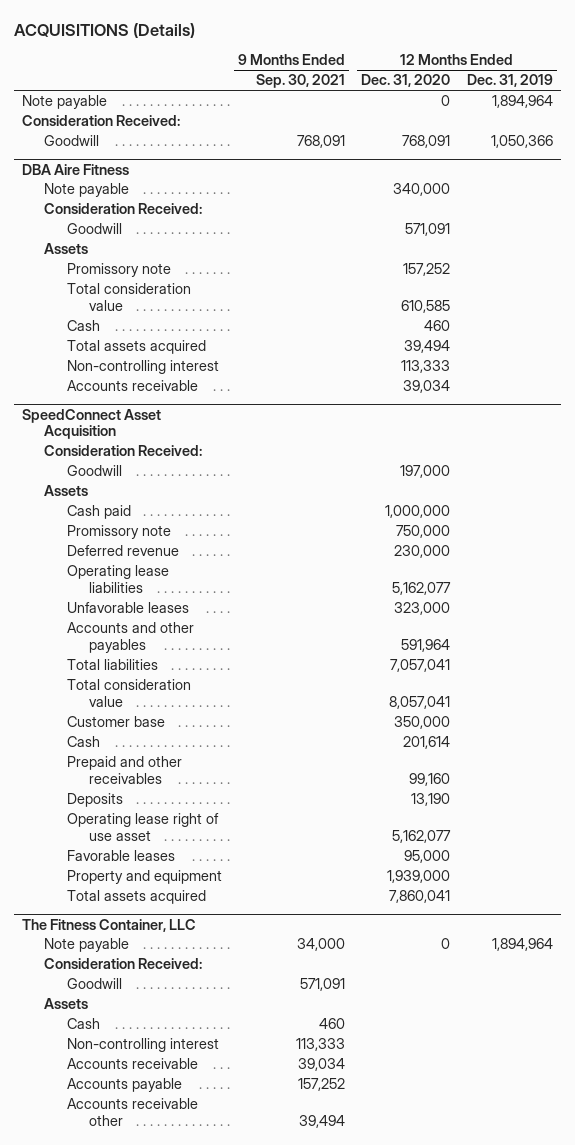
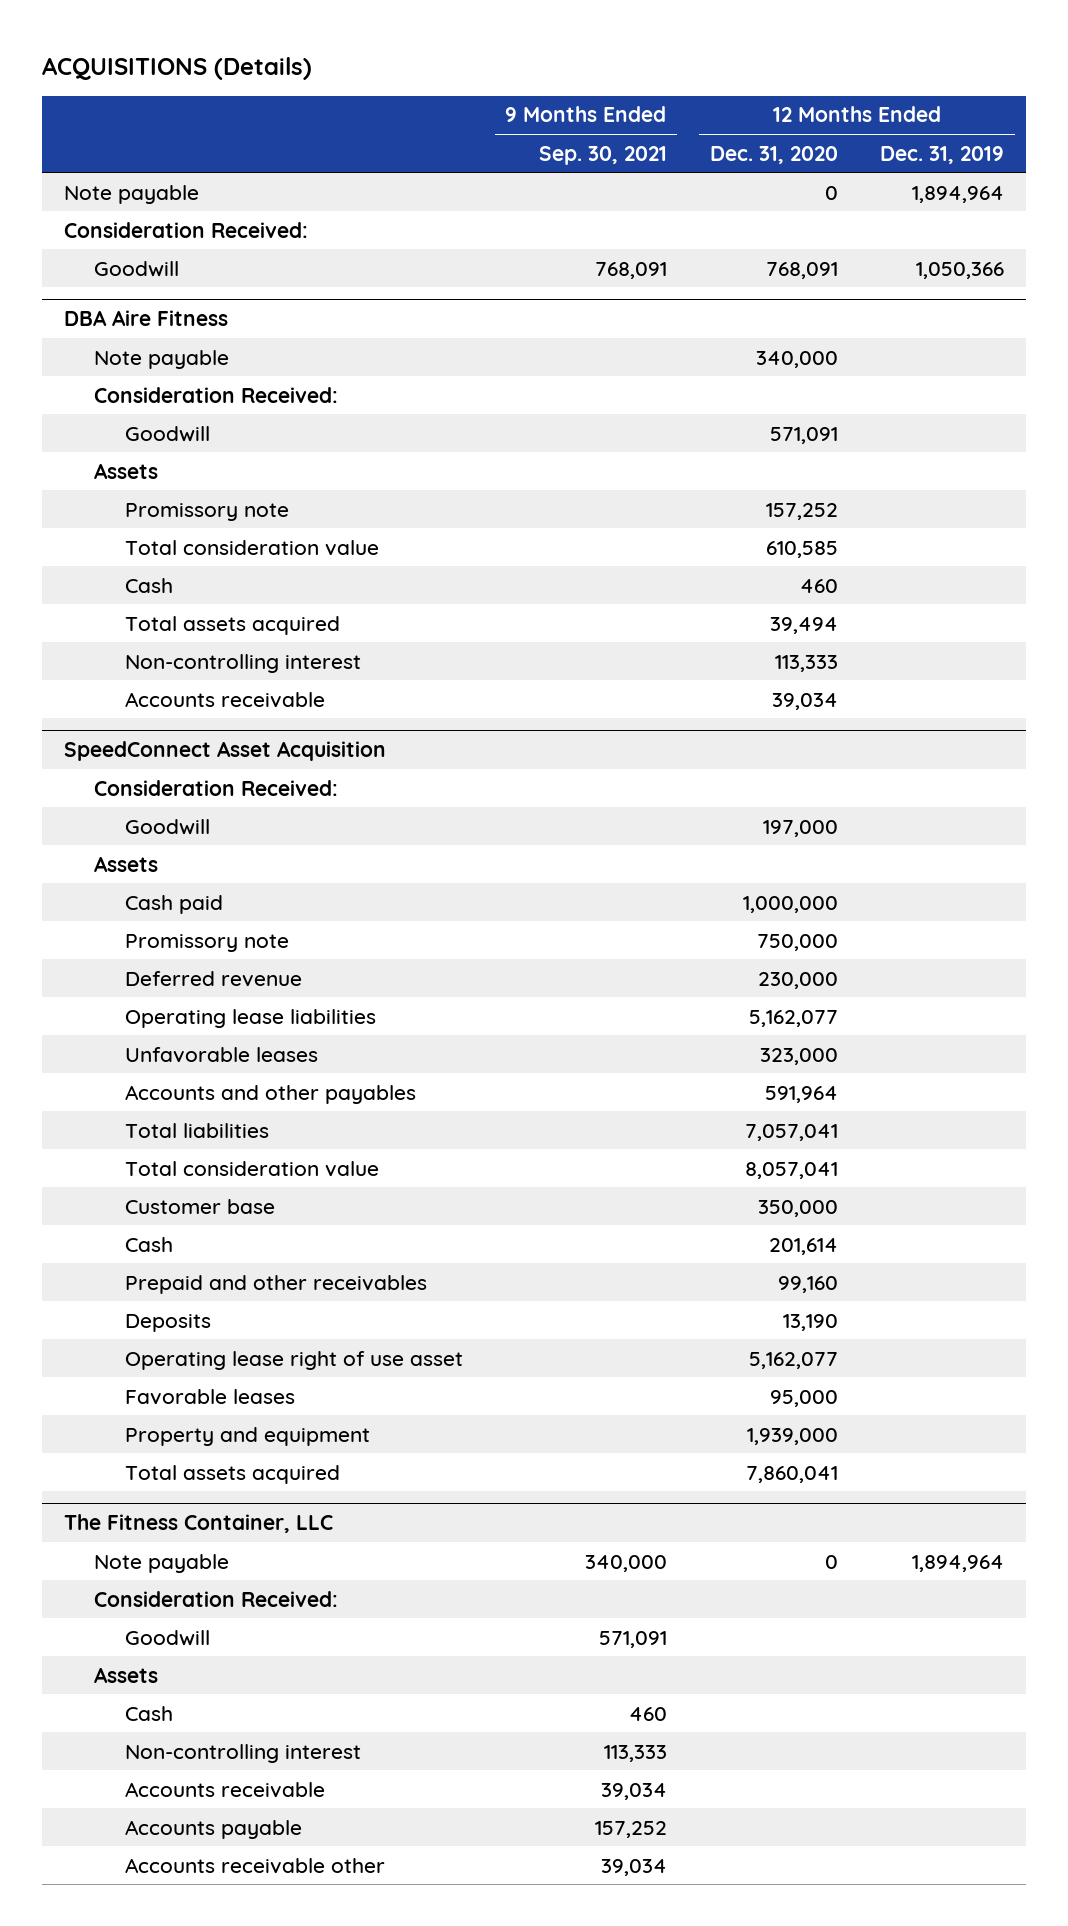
[297,938,346,952] 34,000 -> [584,1554,667,1572] 340,000
[299,1114,346,1128] 39,494 -> [600,1858,667,1876] 39,034

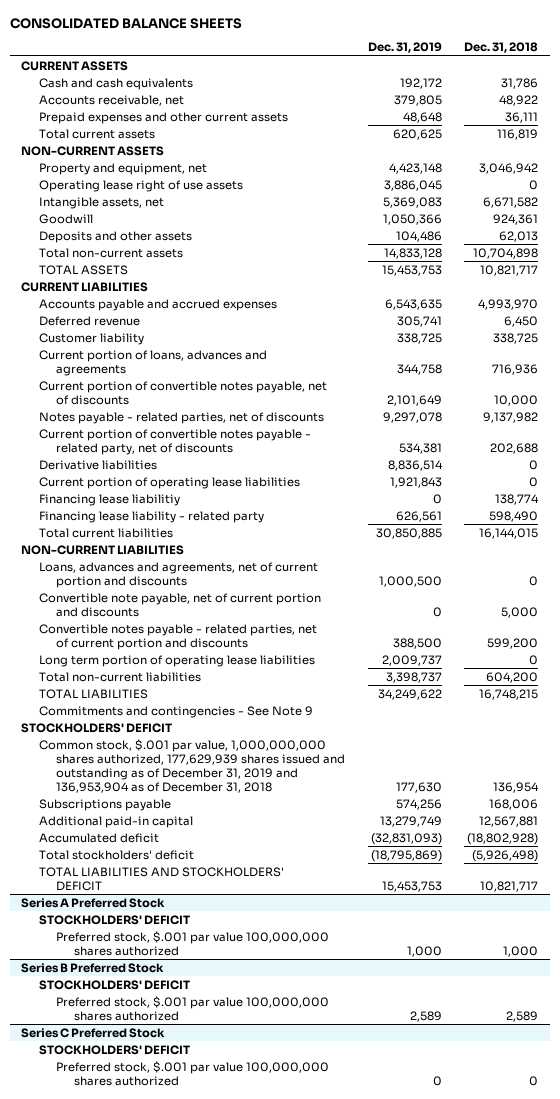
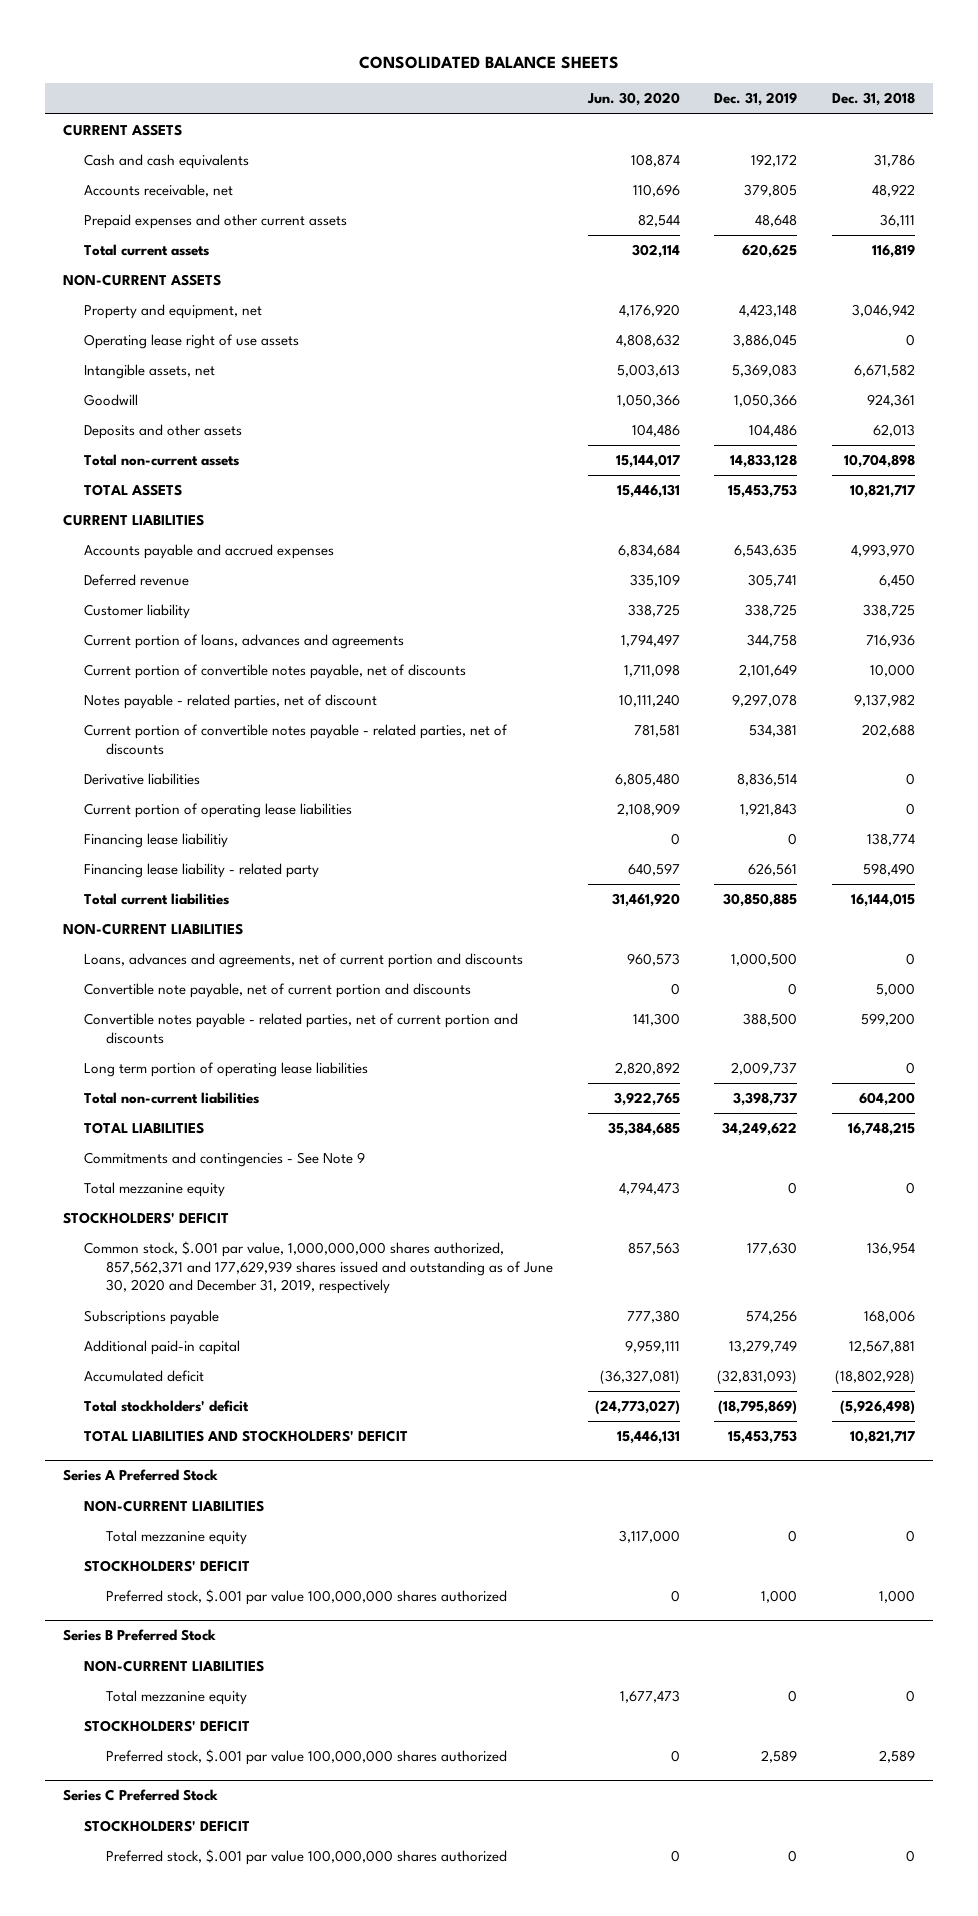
none -> [586,92,680,107] Jun. 30, 2020
[38,411,324,424] Notes payable - related parties, net of discounts -> [84,694,378,710] Notes payable - related parties, net of discount
[38,428,311,455] Current portion of convertible notes payable - related party, net of discounts -> [84,724,509,755] Current portion of convertible notes payable - related parties, net of discounts
none -> [84,1182,226,1198] Total mezzanine equity
[38,738,346,793] Common stock, $.001 par value, 1,000,000,000 shares authorized, 177,629,939 shares issued and outstanding as of December 31, 2019 and 136,953,904 as of December 31, 2018 -> [84,1241,553,1295] Common stock, $.001 par value, 1,000,000,000 shares authorized, 857,562,371 and 177,629,939 shares issued and outstanding as of June 30, 2020 and December 31, 2019, respectively
none -> [84,1500,265,1513] NON-CURRENT LIABILITIES
none -> [105,1530,247,1546] Total mezzanine equity
none -> [84,1660,265,1673] NON-CURRENT LIABILITIES
none -> [105,1690,247,1706] Total mezzanine equity

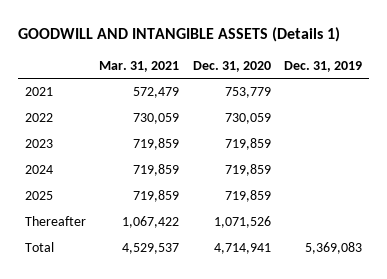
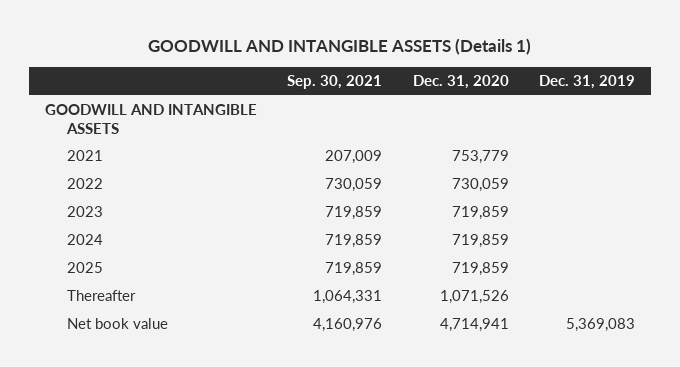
[99,60,180,72] Mar. 31, 2021 -> none
none -> [287,75,383,90] Sep. 30, 2021
none -> [44,104,257,134] GOODWILL AND INTANGIBLE ASSETS
[24,242,54,253] Total -> [67,318,169,330] Net book value

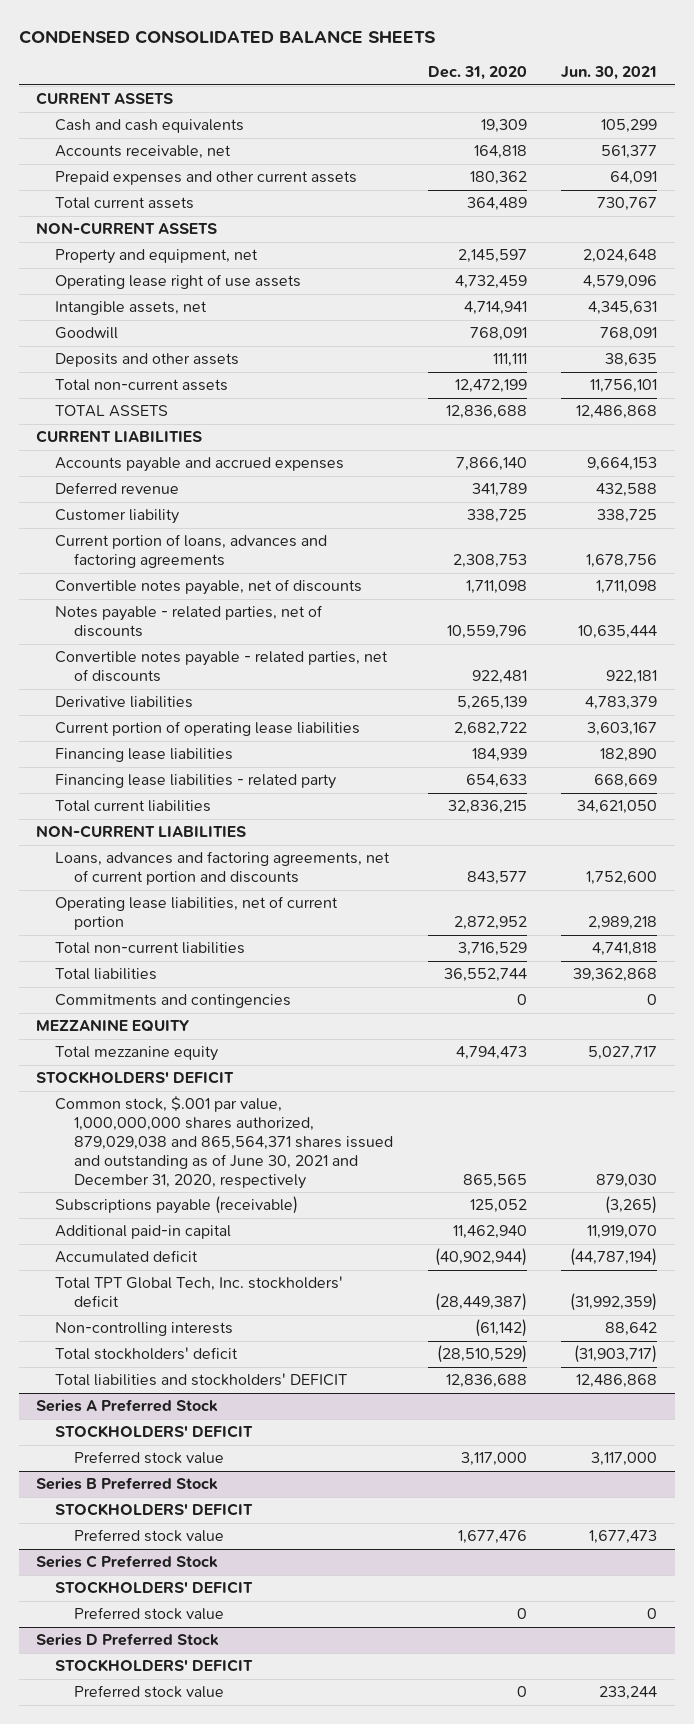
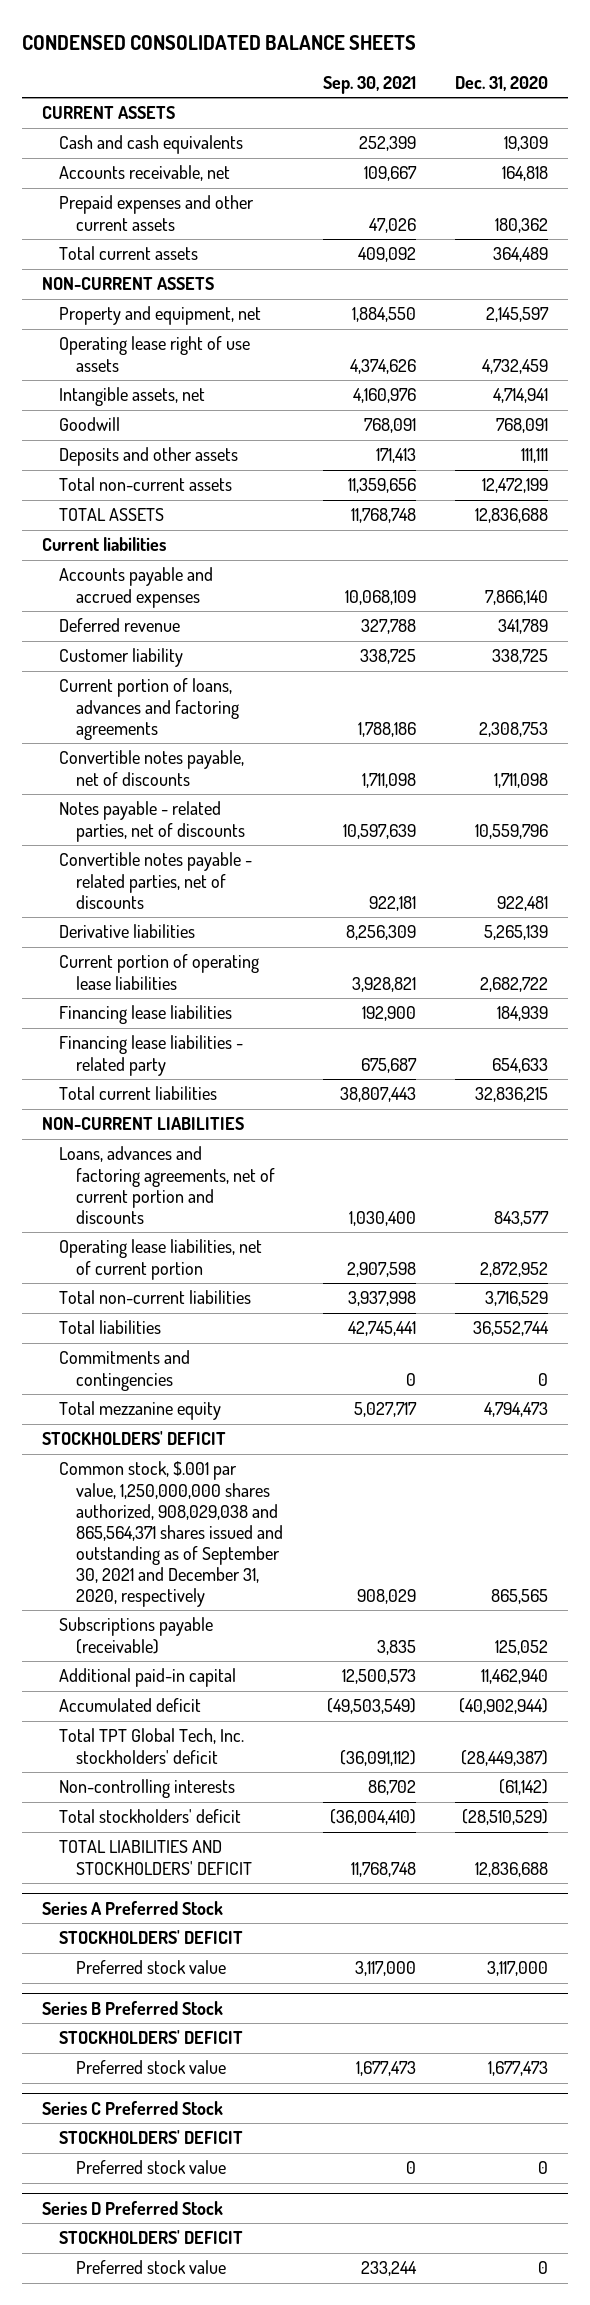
[561,66,658,81] Jun. 30, 2021 -> none
none -> [322,76,416,95] Sep. 30, 2021
[36,430,203,444] CURRENT LIABILITIES -> [41,537,166,552] Current liabilities
[36,1019,190,1033] MEZZANINE EQUITY -> none
[55,1096,394,1189] Common stock, $.001 par value, 1,000,000,000 shares authorized, 879,029,038 and 865,564,371 shares issued and outstanding as of June 30, 2021 and December 31, 2020, respectively -> [58,1461,284,1607] Common stock, $.001 par value, 1,250,000,000 shares authorized, 908,029,038 and 865,564,371 shares issued and outstanding as of September 30, 2021 and December 31, 2020, respectively
[55,1373,349,1387] Total liabilities and stockholders' DEFICIT -> [58,1840,253,1875] TOTAL LIABILITIES AND STOCKHOLDERS' DEFICIT
[457,1530,527,1545] 1,677,476 -> [488,2061,549,2077] 1,677,473

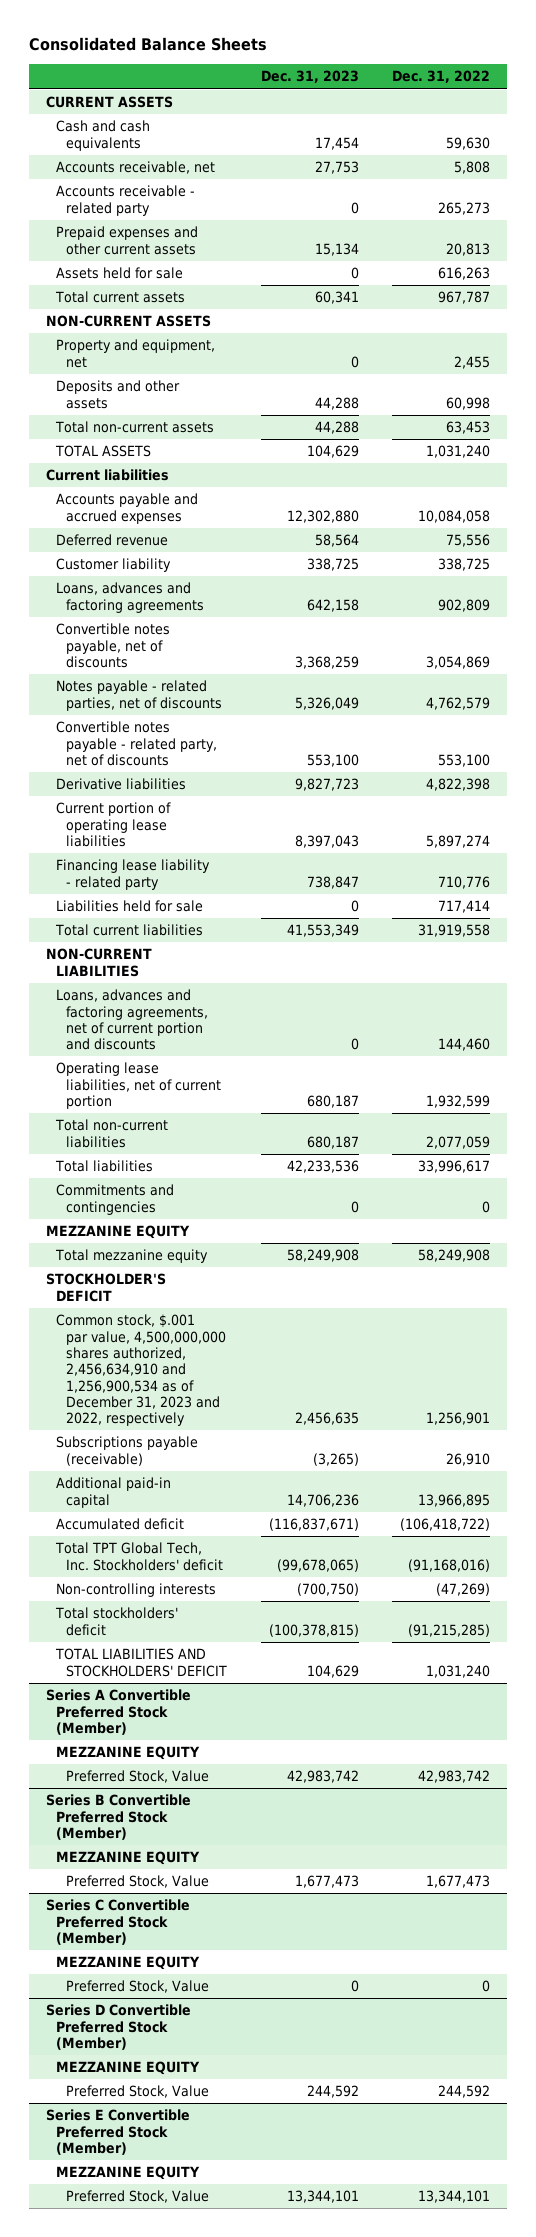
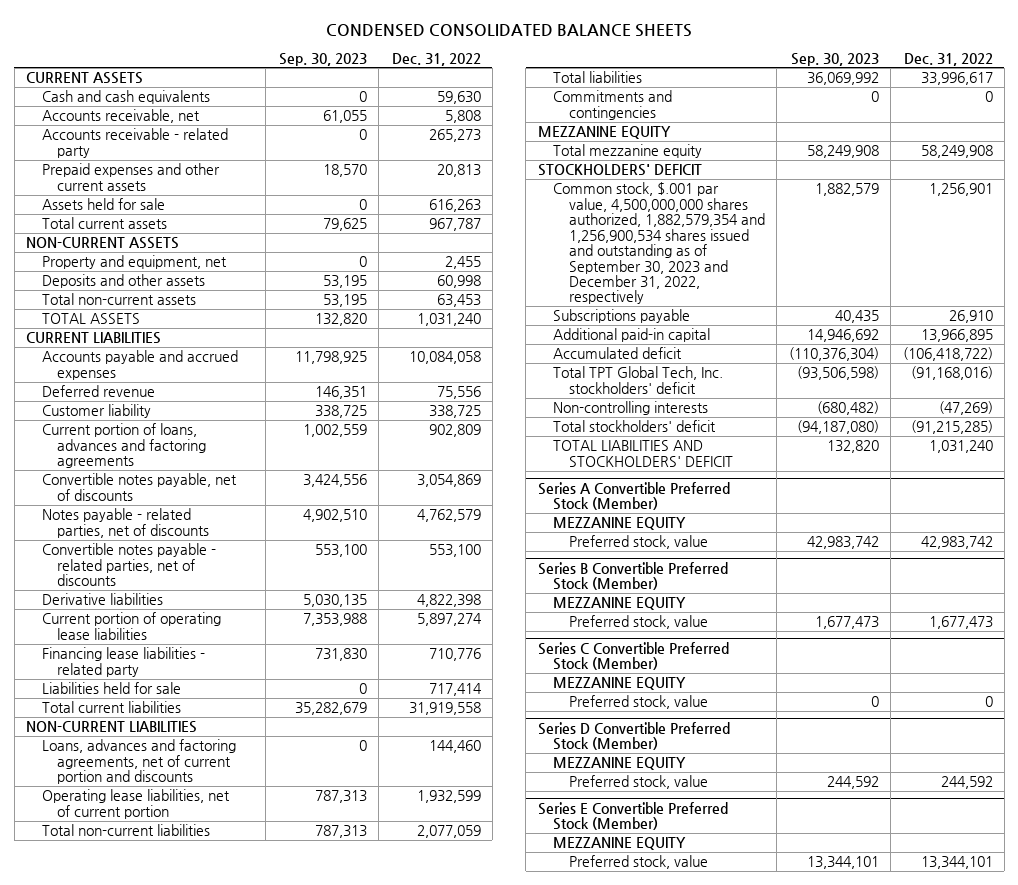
[29,37,268,52] Consolidated Balance Sheets -> [326,23,693,37] CONDENSED CONSOLIDATED BALANCE SHEETS
[260,70,359,84] Dec. 31, 2023 -> none
none -> [278,52,367,66] Sep. 30, 2023
[45,469,169,482] Current liabilities -> [25,332,161,345] CURRENT LIABILITIES
[55,582,205,613] Loans, advances and factoring agreements -> [41,423,207,469] Current portion of loans, advances and factoring agreements
[55,721,218,766] Convertible notes payable - related party, net of discounts -> [41,543,216,587] Convertible notes payable - related parties, net of discounts
[55,859,210,890] Financing lease liability - related party -> [41,647,205,677] Financing lease liabilities - related party
[45,1273,166,1302] STOCKHOLDER'S DEFICIT -> [537,164,702,177] STOCKHOLDERS' DEFICIT
[55,1314,227,1427] Common stock, $.001 par value, 4,500,000,000 shares authorized, 2,456,634,910 and 1,256,900,534 as of December 31, 2023 and 2022, respectively -> [553,182,766,305] Common stock, $.001 par value, 4,500,000,000 shares authorized, 1,882,579,354 and 1,256,900,534 shares issued and outstanding as of September 30, 2023 and December 31, 2022, respectively
[55,1436,198,1466] Subscriptions payable (receivable) -> [553,309,691,324] Subscriptions payable
[54,1542,224,1571] Total TPT Global Tech, Inc. Stockholders' deficit -> [553,366,724,394] Total TPT Global Tech, Inc. stockholders' deficit
[66,1770,210,1784] Preferred Stock, Value -> [569,535,709,550] Preferred stock, value
[66,1875,210,1889] Preferred Stock, Value -> [569,615,709,630] Preferred stock, value
[66,1980,210,1994] Preferred Stock, Value -> [569,695,709,710] Preferred stock, value
[66,2085,210,2099] Preferred Stock, Value -> [569,775,709,790] Preferred stock, value
[66,2190,210,2204] Preferred Stock, Value -> [569,855,709,870] Preferred stock, value

